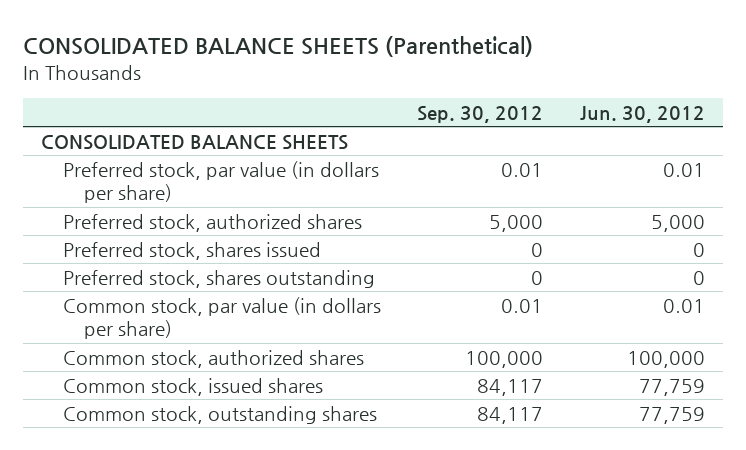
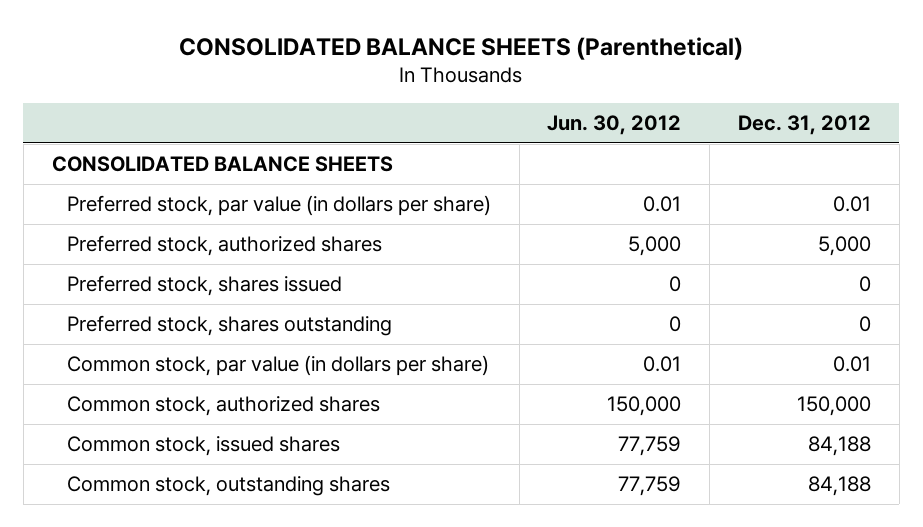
[417,105,544,123] Sep. 30, 2012 -> none
none -> [737,114,871,135] Dec. 31, 2012
[626,350,705,368] 100,000 -> [607,396,682,417] 150,000

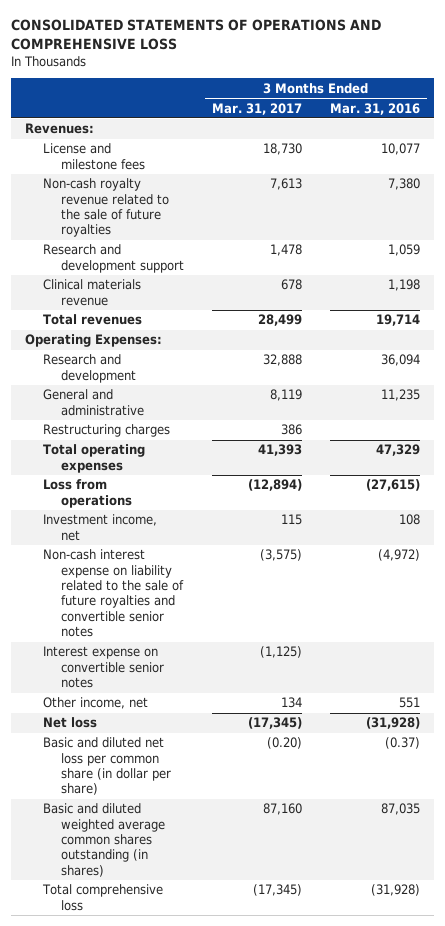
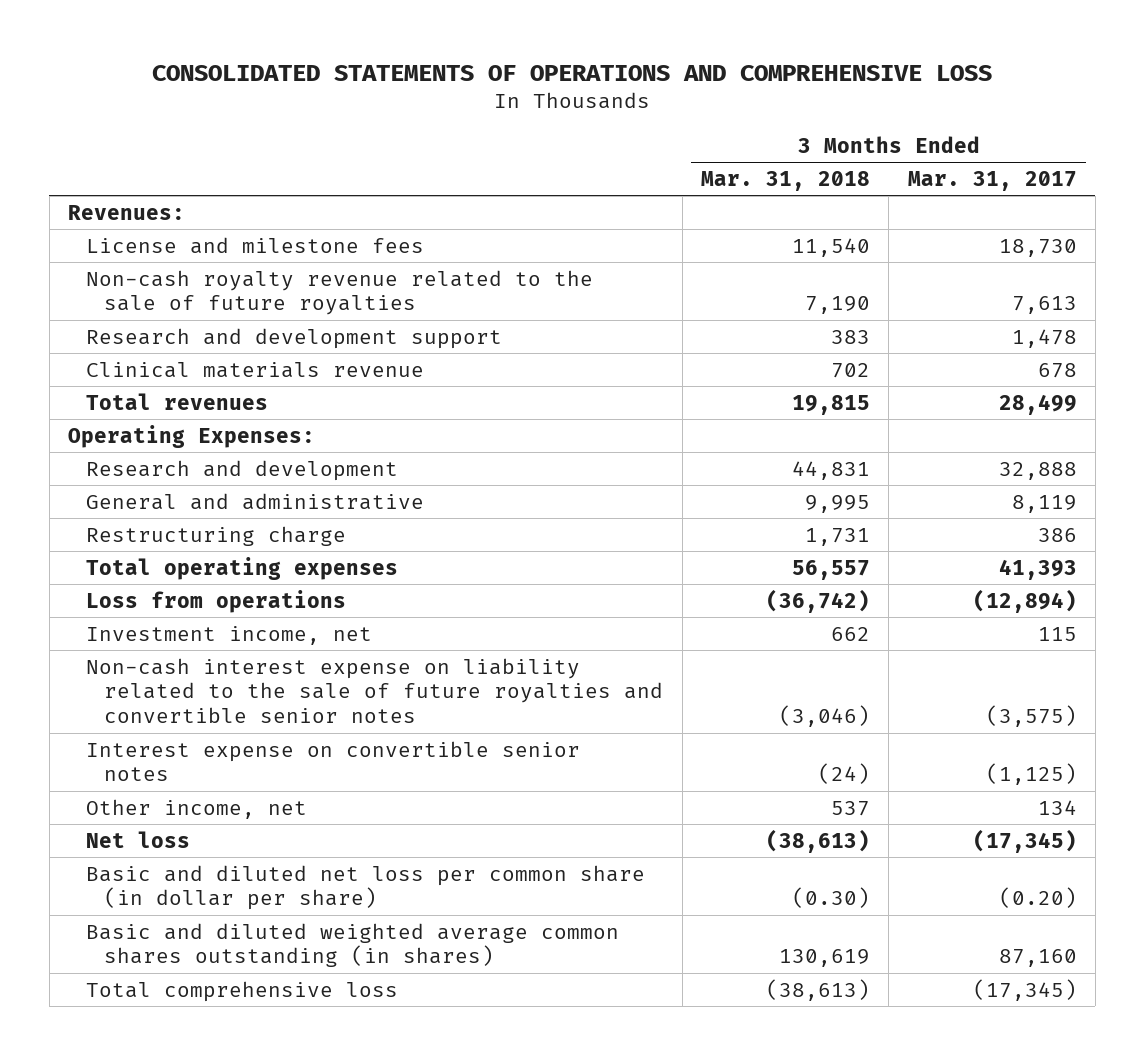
[330,102,421,115] Mar. 31, 2016 -> none
none -> [700,170,870,191] Mar. 31, 2018
[43,424,171,438] Restructuring charges -> [86,525,347,546] Restructuring charge

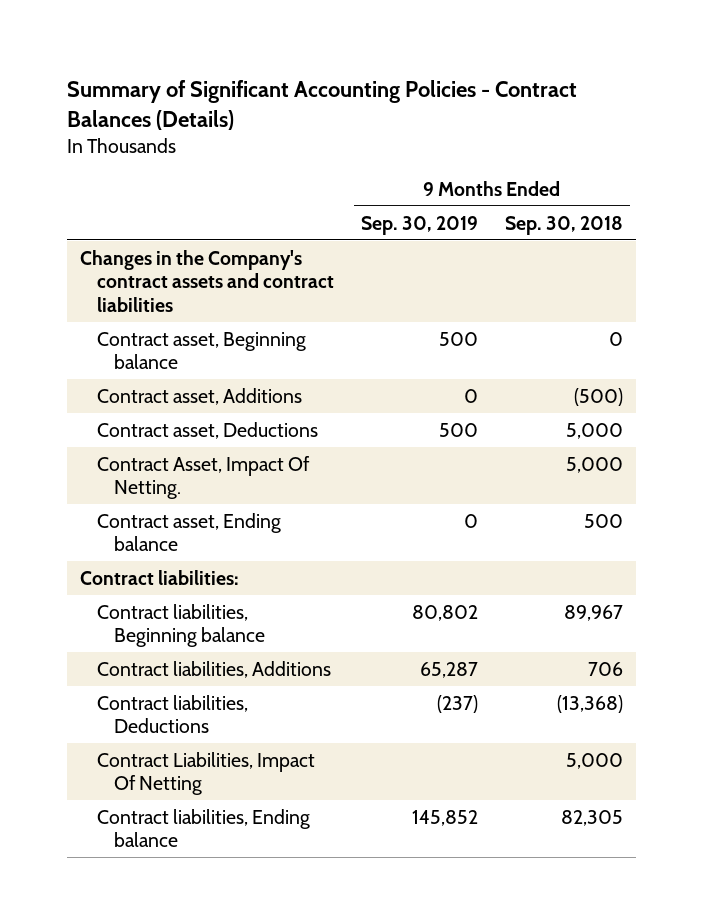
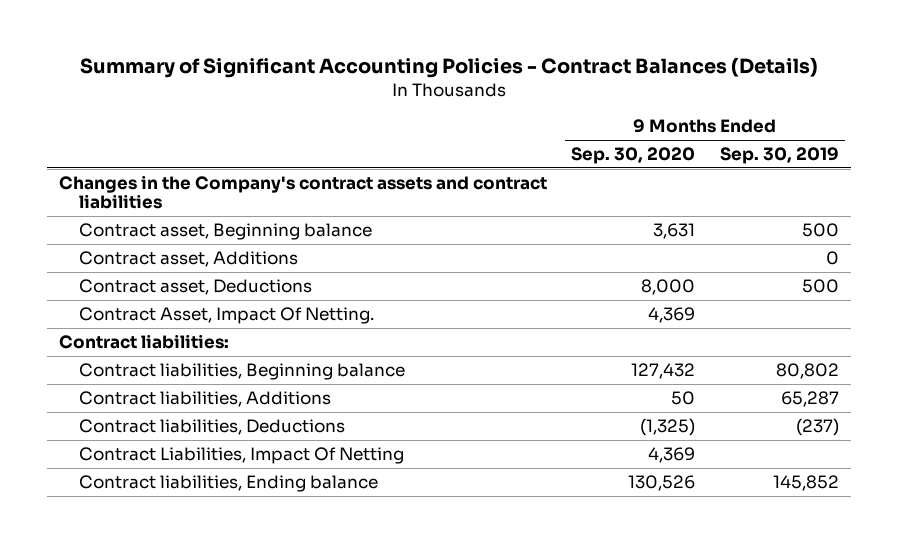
[504,215,623,235] Sep. 30, 2018 -> none
none -> [571,147,696,165] Sep. 30, 2020
[96,512,281,552] Contract asset, Ending balance -> none

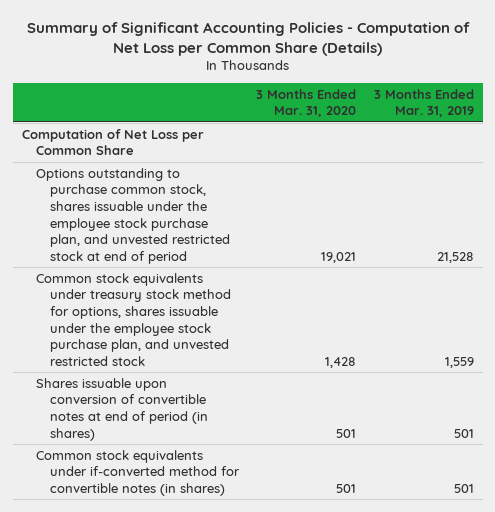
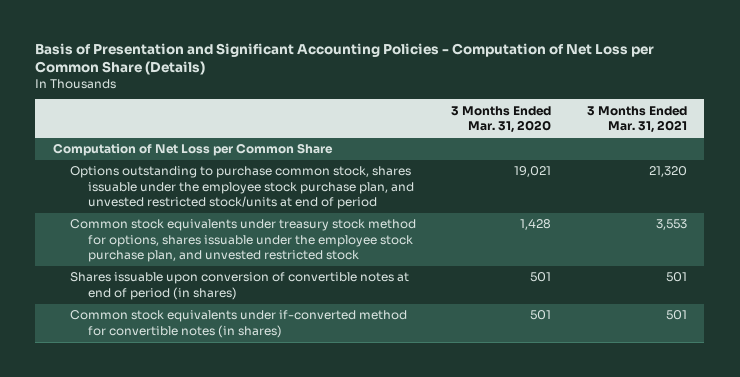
[26,21,470,56] Summary of Significant Accounting Policies - Computation of Net Loss per Common Share (Details) -> [35,42,655,75] Basis of Presentation and Significant Accounting Policies - Computation of Net Loss per Common Share (Details)
[373,88,474,118] 3 Months Ended Mar. 31, 2019 -> none
none -> [586,105,687,134] 3 Months Ended Mar. 31, 2021
[35,167,230,264] Options outstanding to purchase common stock, shares issuable under the employee stock purchase plan, and unvested restricted stock at end of period -> [70,166,414,209] Options outstanding to purchase common stock, shares issuable under the employee stock purchase plan, and unvested restricted stock/units at end of period

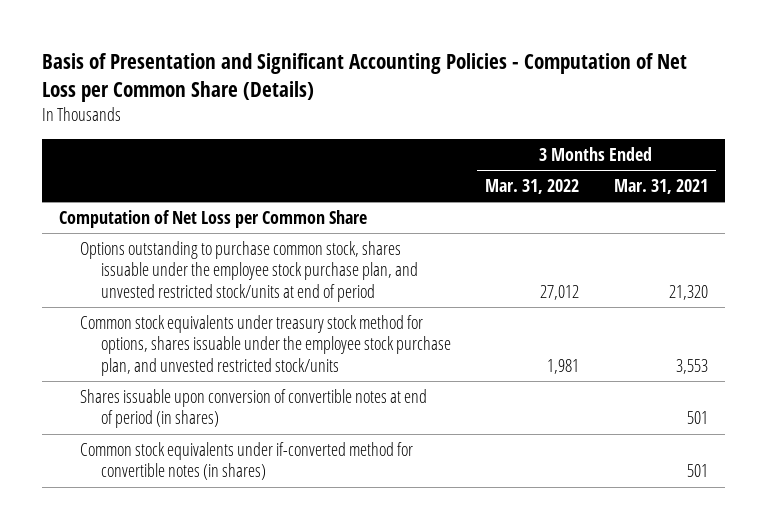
[451,105,552,134] 3 Months Ended Mar. 31, 2020 -> none
none -> [485,178,580,194] Mar. 31, 2022
[70,219,417,262] Common stock equivalents under treasury stock method for options, shares issuable under the employee stock purchase plan, and unvested restricted stock -> [79,314,451,376] Common stock equivalents under treasury stock method for options, shares issuable under the employee stock purchase plan, and unvested restricted stock/units

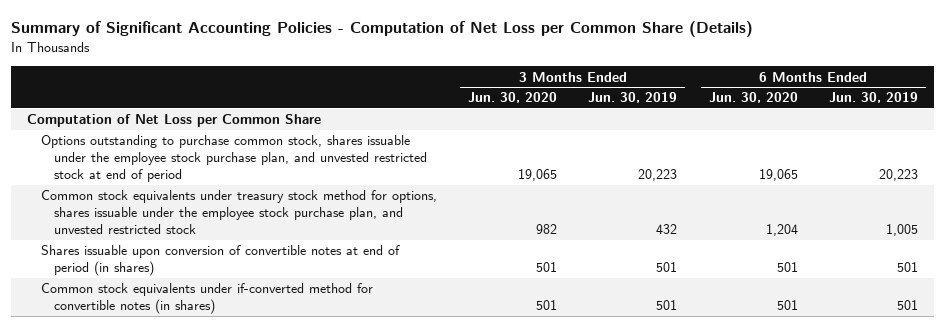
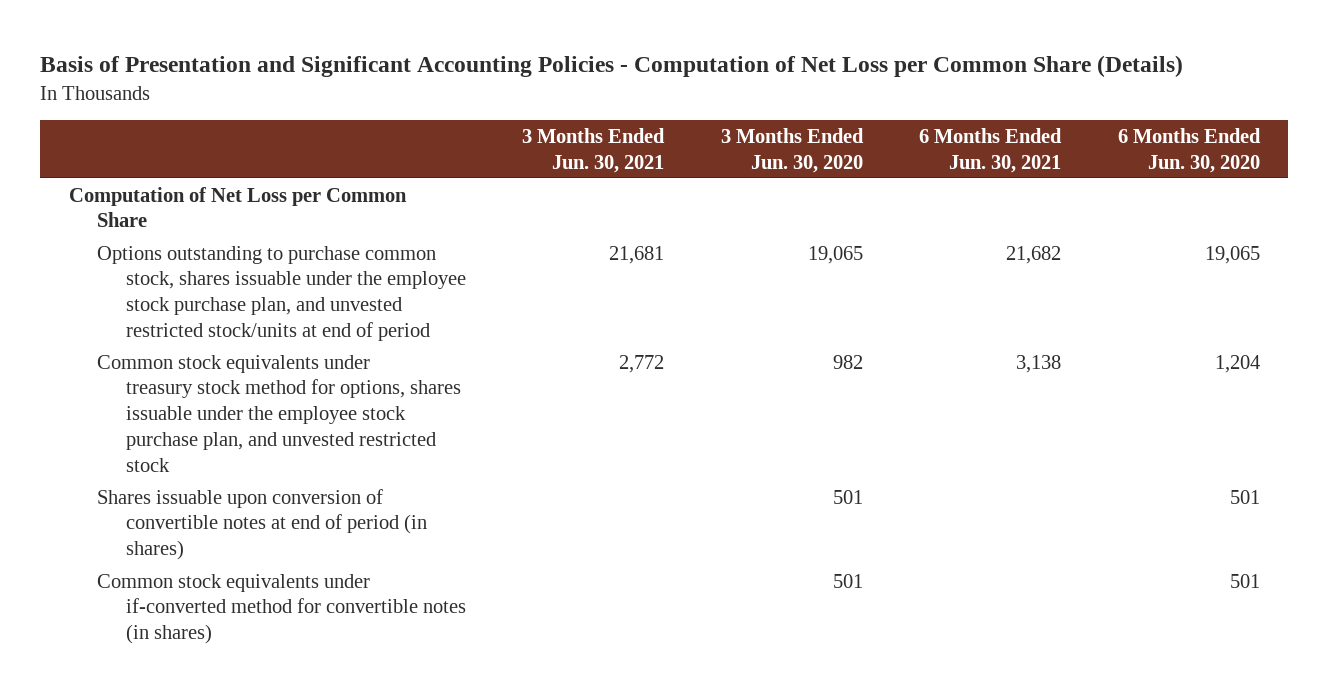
[11,21,754,38] Summary of Significant Accounting Policies - Computation of Net Loss per Common Share (Details) -> [40,55,1184,78] Basis of Presentation and Significant Accounting Policies - Computation of Net Loss per Common Share (Details)
[588,92,678,104] Jun. 30, 2019 -> none
[829,92,919,104] Jun. 30, 2019 -> none
none -> [522,127,666,173] 3 Months Ended Jun. 30, 2021
none -> [919,127,1063,173] 6 Months Ended Jun. 30, 2021
[40,135,428,183] Options outstanding to purchase common stock, shares issuable under the employee stock purchase plan, and unvested restricted stock at end of period -> [97,245,466,342] Options outstanding to purchase common stock, shares issuable under the employee stock purchase plan, and unvested restricted stock/units at end of period

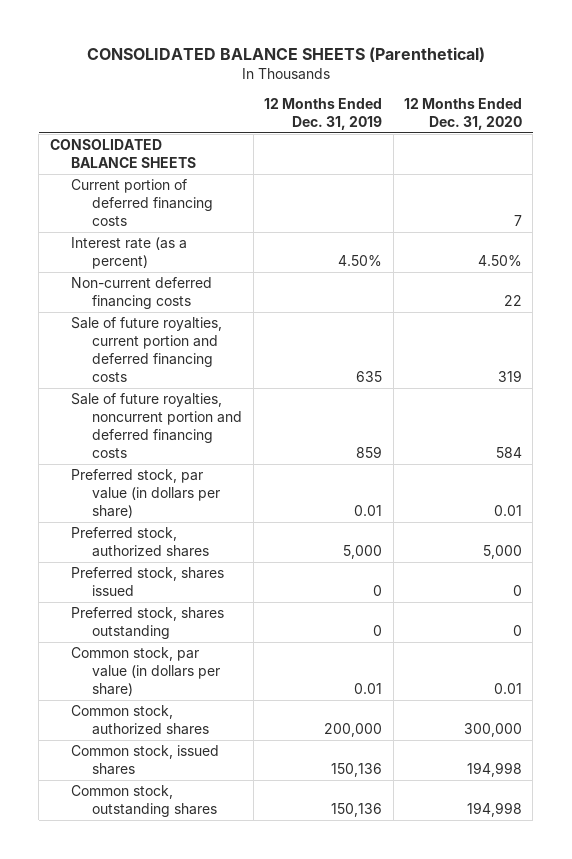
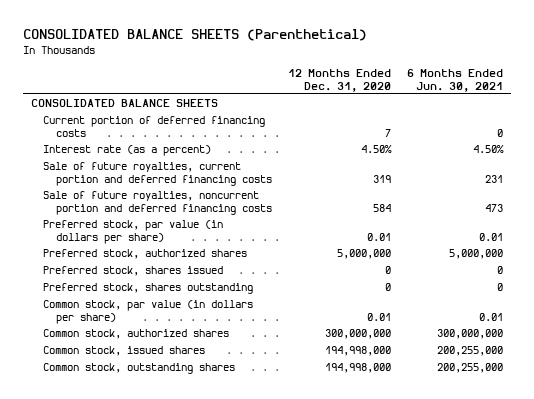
[264,97,383,130] 12 Months Ended Dec. 31, 2019 -> none
none -> [407,68,504,92] 6 Months Ended Jun. 30, 2021
[70,277,212,309] Non-current deferred financing costs -> none
[482,544,522,559] 5,000 -> [336,249,391,260] 5,000,000
[463,722,522,737] 300,000 -> [324,329,391,340] 300,000,000
[466,761,522,777] 194,998 -> [324,346,391,357] 194,998,000
[466,801,522,817] 194,998 -> [324,363,391,374] 194,998,000

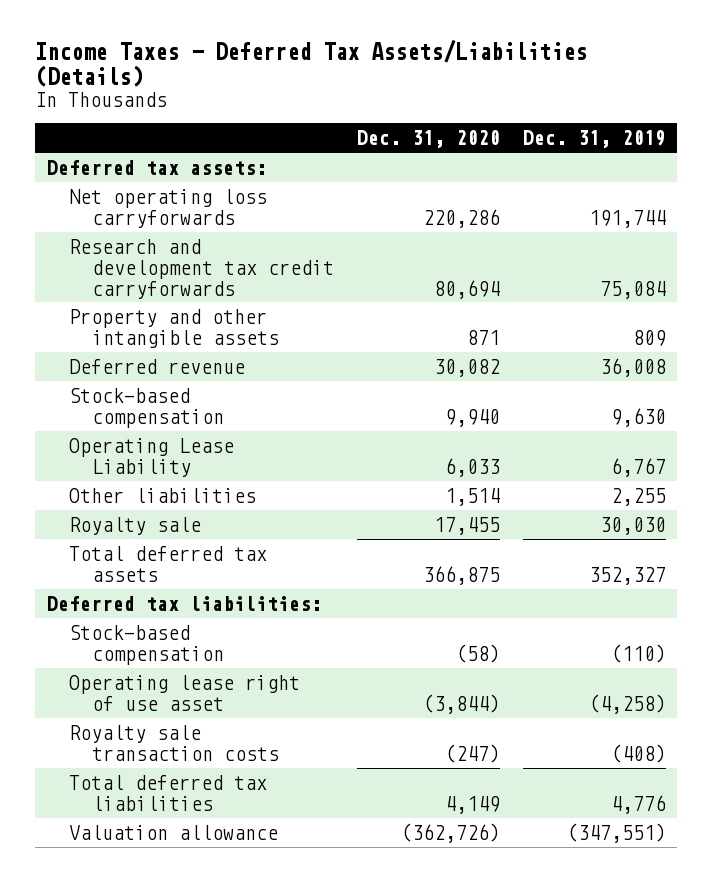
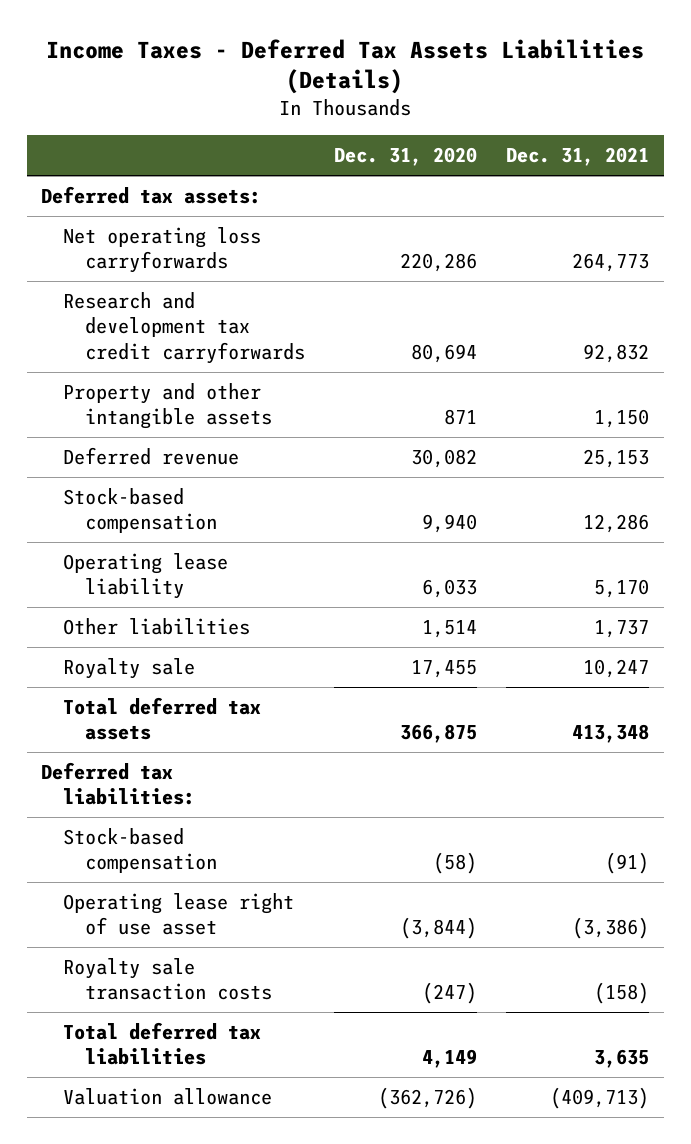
[35,39,588,88] Income Taxes - Deferred Tax Assets/Liabilities (Details) -> [46,38,645,95] Income Taxes - Deferred Tax Assets Liabilities (Details)
[522,130,666,149] Dec. 31, 2019 -> none
none -> [506,147,650,167] Dec. 31, 2021
[69,437,235,477] Operating Lease Liability -> [63,553,229,600] Operating lease liability

